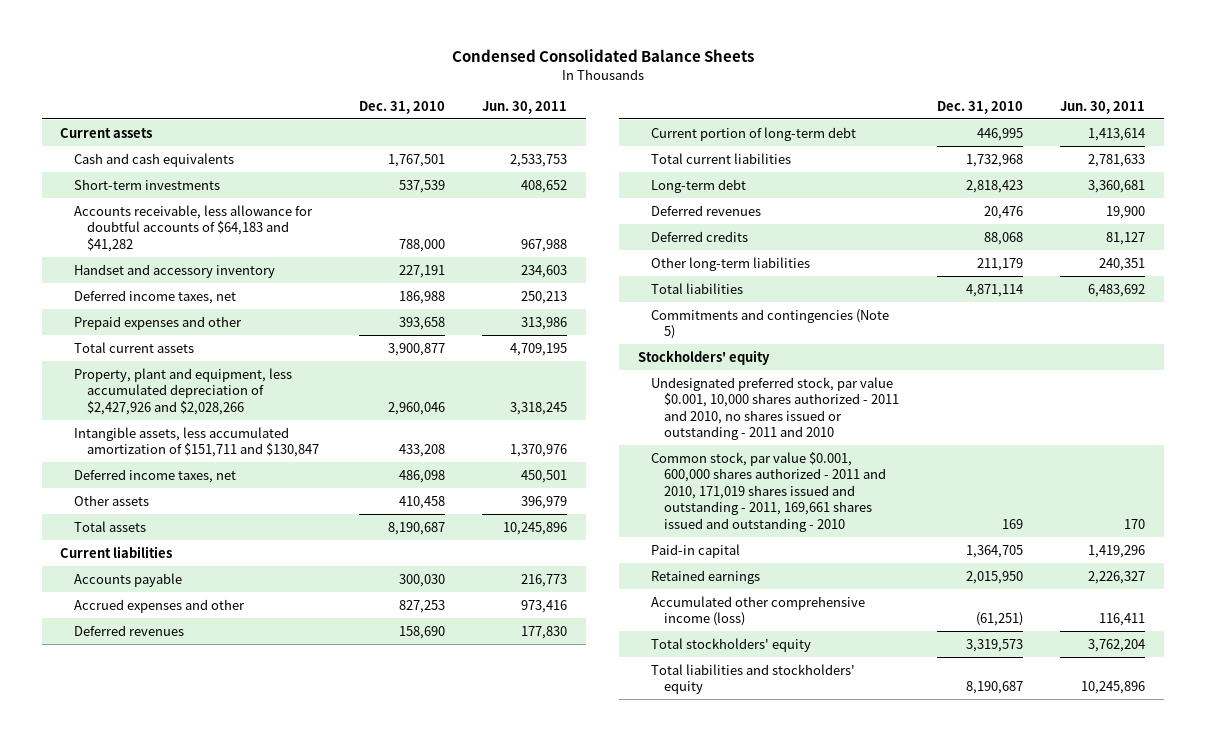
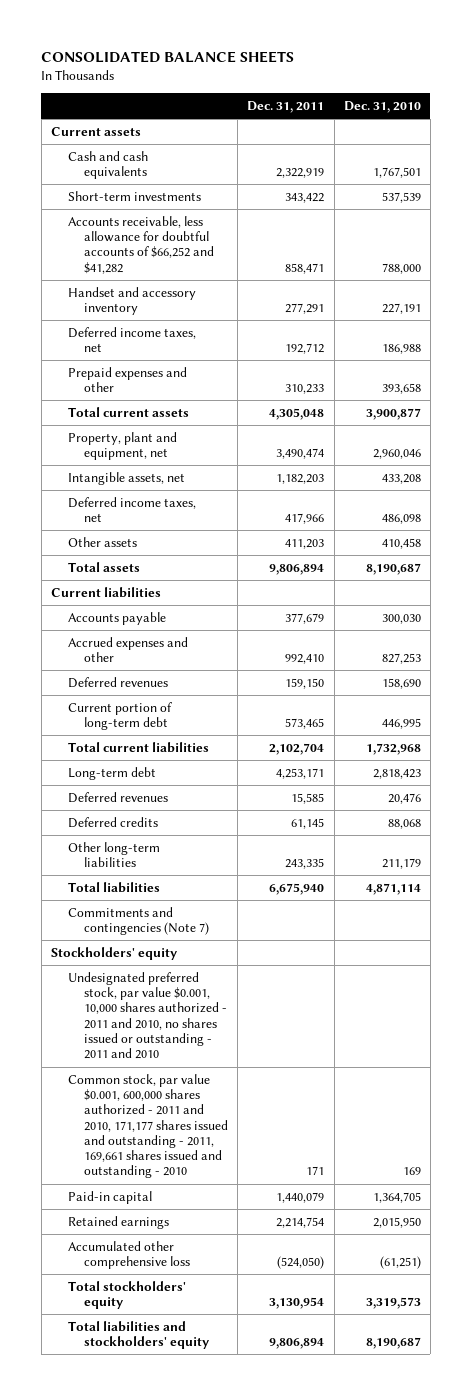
[451,49,754,63] Condensed Consolidated Balance Sheets -> [41,50,295,63] CONSOLIDATED BALANCE SHEETS
[482,100,568,114] Jun. 30, 2011 -> none
none -> [247,101,325,114] Dec. 31, 2011
[73,204,313,252] Accounts receivable, less allowance for doubtful accounts of $64,183 and $41,282 -> [67,215,215,274] Accounts receivable, less allowance for doubtful accounts of $66,252 and $41,282
[73,367,292,415] Property, plant and equipment, less accumulated depreciation of $2,427,926 and $2,028,266 -> [67,431,177,461] Property, plant and equipment, net
[73,426,319,458] Intangible assets, less accumulated amortization of $151,711 and $130,847 -> [67,471,185,485] Intangible assets, net
[651,308,890,340] Commitments and contingencies (Note 5) -> [67,906,210,936] Commitments and contingencies (Note 7)
[651,451,887,532] Common stock, par value $0.001, 600,000 shares authorized - 2011 and 2010, 171,019 shares issued and outstanding - 2011, 169,661 shares issued and outstanding - 2010 -> [67,1073,229,1179] Common stock, par value $0.001, 600,000 shares authorized - 2011 and 2010, 171,177 shares issued and outstanding - 2011, 169,661 shares issued and outstanding - 2010
[651,595,866,627] Accumulated other comprehensive income (loss) -> [67,1240,191,1270] Accumulated other comprehensive loss

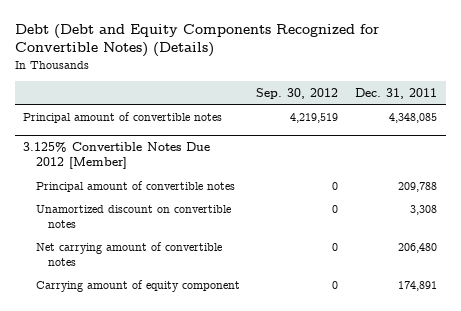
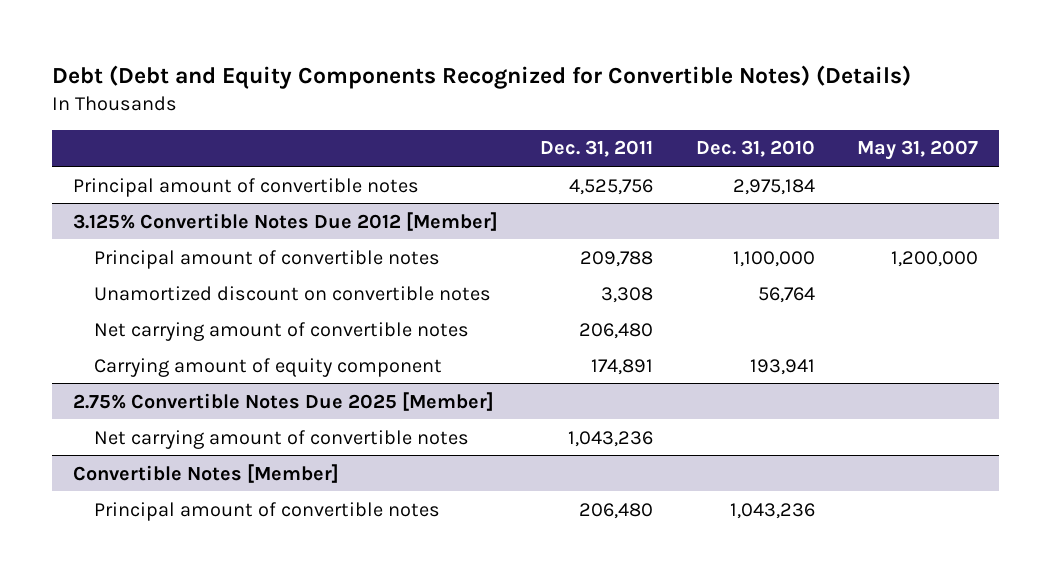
[256,87,339,99] Sep. 30, 2012 -> none
none -> [695,140,815,158] Dec. 31, 2010
none -> [856,140,978,161] May 31, 2007
[389,112,438,123] 4,348,085 -> [569,178,654,195] 4,525,756
none -> [72,391,494,411] 2.75% Convertible Notes Due 2025 [Member]
none -> [93,429,469,449] Net carrying amount of convertible notes
none -> [72,463,339,483] Convertible Notes [Member]
none -> [93,501,440,521] Principal amount of convertible notes

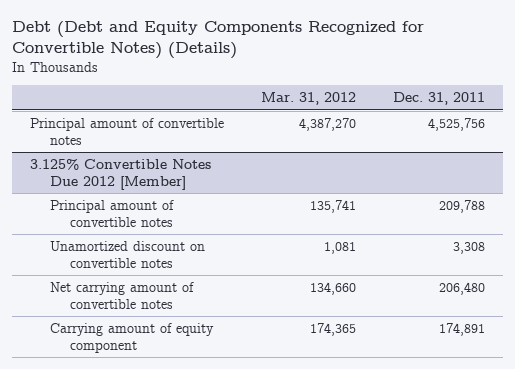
[695,140,815,158] Dec. 31, 2010 -> none
[856,140,978,161] May 31, 2007 -> none
none -> [260,92,356,106] Mar. 31, 2012
[72,391,494,411] 2.75% Convertible Notes Due 2025 [Member] -> none
[93,429,469,449] Net carrying amount of convertible notes -> none
[72,463,339,483] Convertible Notes [Member] -> none
[93,501,440,521] Principal amount of convertible notes -> none

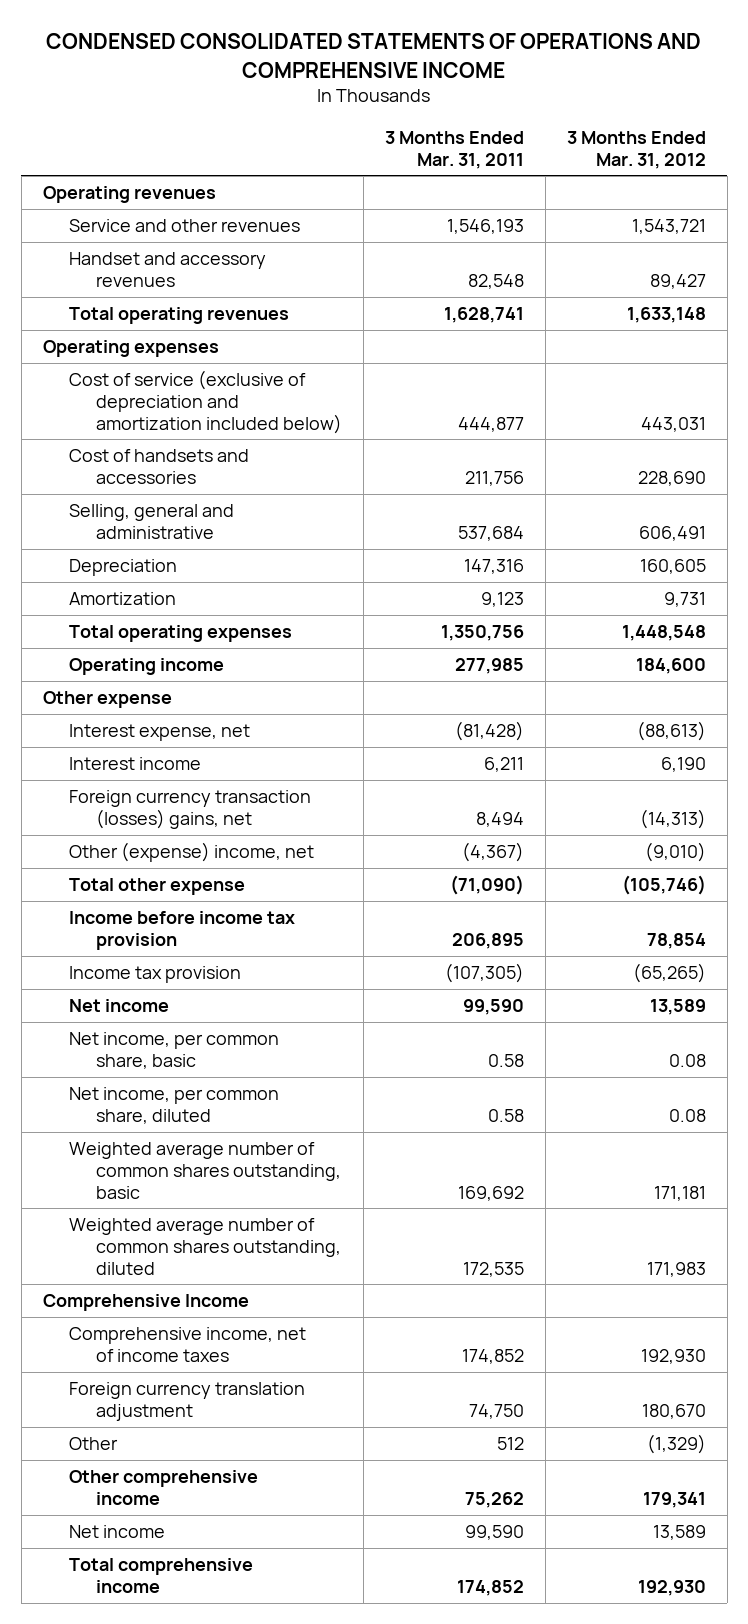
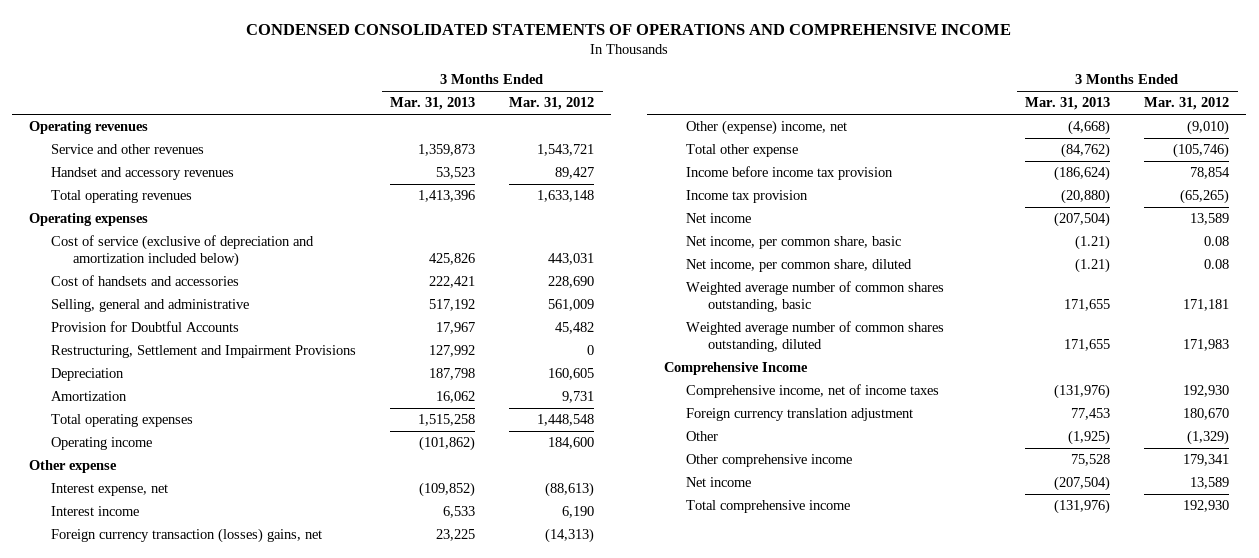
[384,130,524,169] 3 Months Ended Mar. 31, 2011 -> none
none -> [390,97,476,111] Mar. 31, 2013
[638,525,706,541] 606,491 -> [548,299,595,312] 561,009
none -> [51,321,240,333] Provision for Doubtful Accounts
none -> [51,345,357,359] Restructuring, Settlement and Impairment Provisions

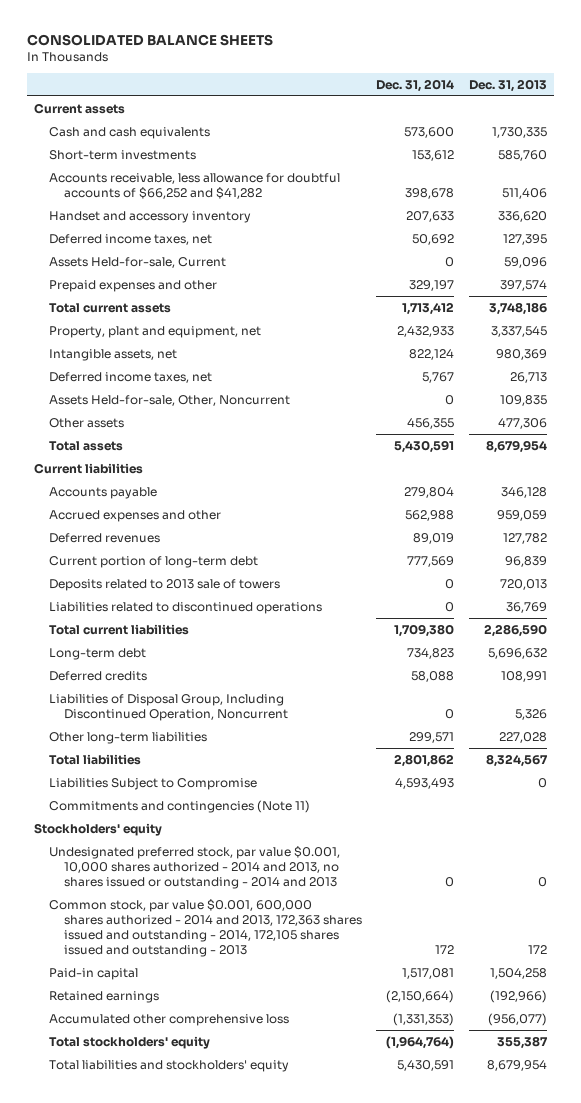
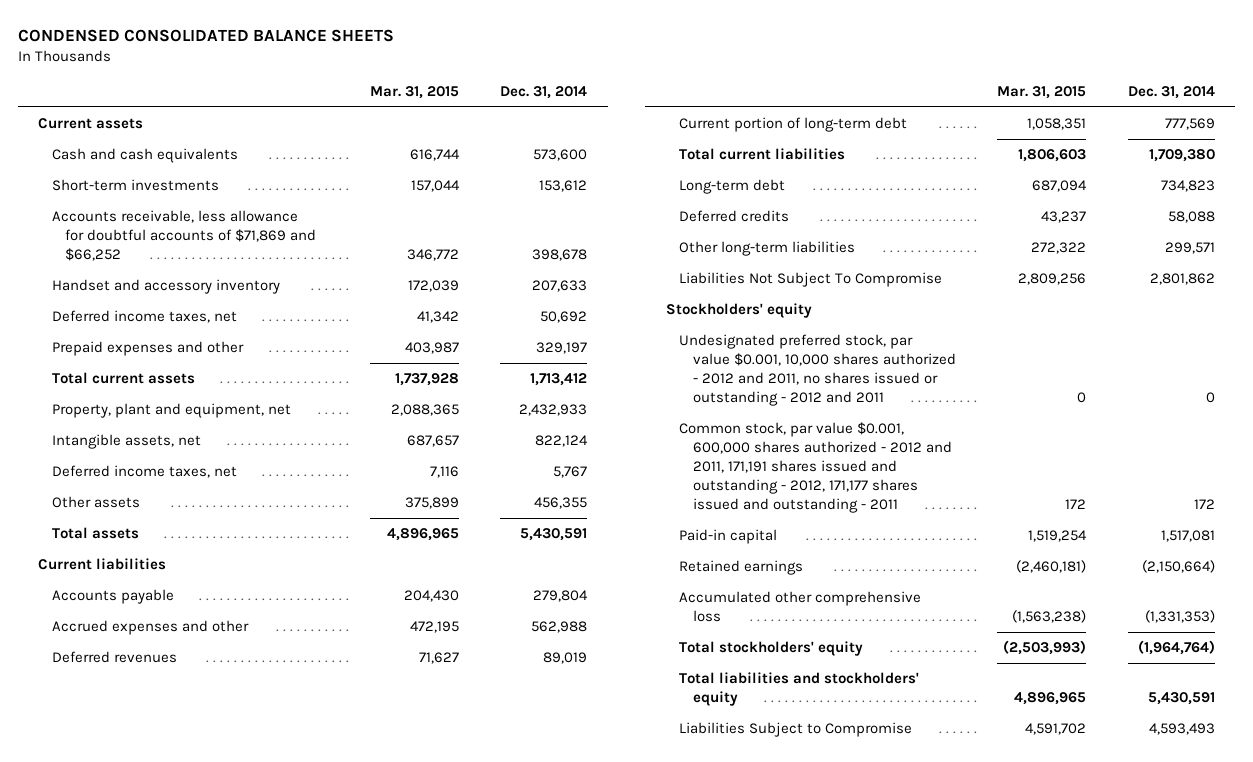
[26,34,273,47] CONSOLIDATED BALANCE SHEETS -> [17,28,394,42] CONDENSED CONSOLIDATED BALANCE SHEETS
[468,78,547,92] Dec. 31, 2013 -> none
none -> [369,85,459,99] Mar. 31, 2015
[48,172,340,199] Accounts receivable, less allowance for doubtful accounts of $66,252 and $41,282 -> [51,210,317,262] Accounts receivable, less allowance for doubtful accounts of $71,869 and $66,252
[48,256,226,268] Assets Held-for-sale, Current -> none
[48,394,290,406] Assets Held-for-sale, Other, Noncurrent -> none
[48,578,280,591] Deposits related to 2013 sale of towers -> none
[48,601,322,614] Liabilities related to discontinued operations -> none
[48,693,288,721] Liabilities of Disposal Group, Including Discontinued Operation, Noncurrent -> none
[48,799,310,813] Commitments and contingencies (Note 11) -> none
[48,753,141,765] Total liabilities -> [679,272,943,288] Liabilities Not Subject To Compromise
[48,845,340,889] Undesignated preferred stock, par value $0.001, 10,000 shares authorized - 2014 and 2013, no shares issued or outstanding - 2014 and 2013 -> [679,334,957,407] Undesignated preferred stock, par value $0.001, 10,000 shares authorized - 2012 and 2011, no shares issued or outstanding - 2012 and 2011
[48,898,362,957] Common stock, par value $0.001, 600,000 shares authorized - 2014 and 2013, 172,363 shares issued and outstanding - 2014, 172,105 shares issued and outstanding - 2013 -> [679,422,953,514] Common stock, par value $0.001, 600,000 shares authorized - 2012 and 2011, 171,191 shares issued and outstanding - 2012, 171,177 shares issued and outstanding - 2011
[48,777,257,790] Liabilities Subject to Compromise -> [679,722,913,738] Liabilities Subject to Compromise

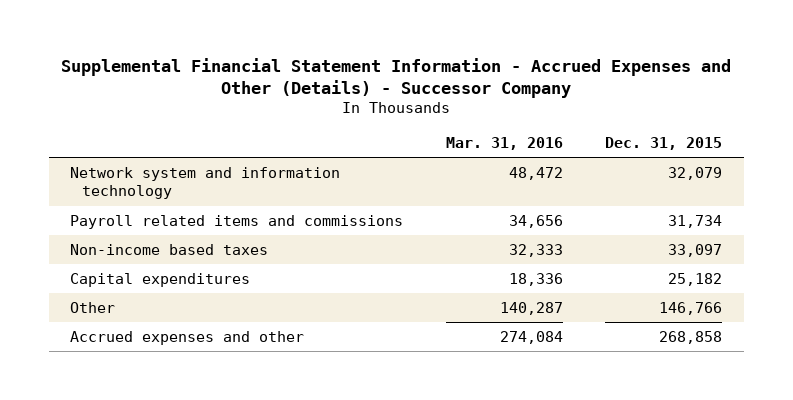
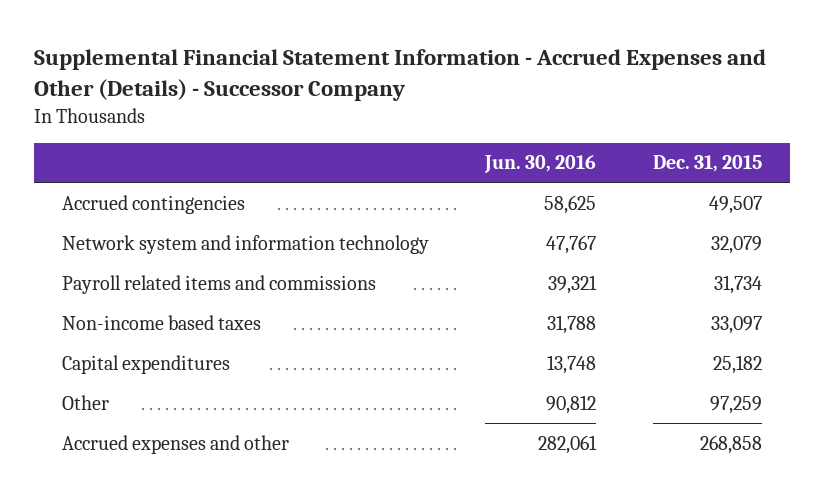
[445,136,563,150] Mar. 31, 2016 -> none
none -> [484,155,597,174] Jun. 30, 2016
none -> [62,194,246,214] Accrued contingencies
[659,301,723,315] 146,766 -> [709,395,762,414] 97,259

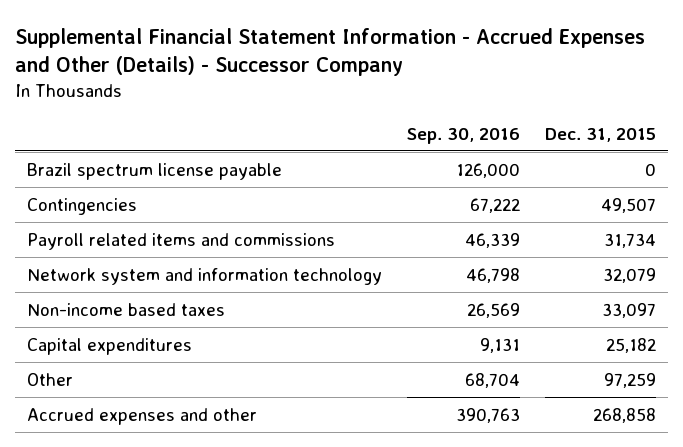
[484,155,597,174] Jun. 30, 2016 -> none
none -> [407,127,521,144] Sep. 30, 2016
none -> [27,162,283,180] Brazil spectrum license payable
[62,194,246,214] Accrued contingencies -> [27,197,138,215] Contingencies
[62,234,430,254] Network system and information technology -> [27,267,383,285] Network system and information technology

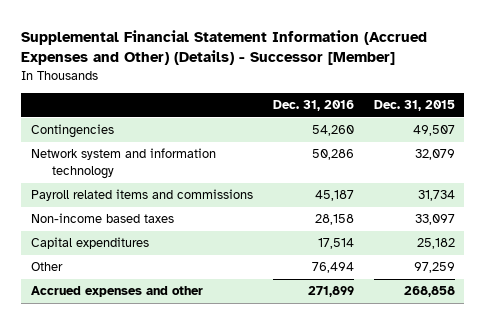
[14,27,645,77] Supplemental Financial Statement Information - Accrued Expenses and Other (Details) - Successor Company -> [21,29,428,66] Supplemental Financial Statement Information (Accrued Expenses and Other) (Details) - Successor [Member]
[407,127,521,144] Sep. 30, 2016 -> none
none -> [272,100,354,112] Dec. 31, 2016
[27,162,283,180] Brazil spectrum license payable -> none
[27,232,336,250] Payroll related items and commissions -> [31,189,254,202] Payroll related items and commissions

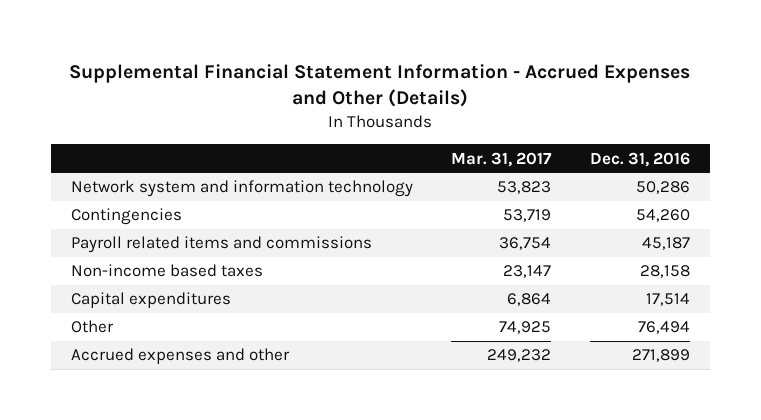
[21,29,428,66] Supplemental Financial Statement Information (Accrued Expenses and Other) (Details) - Successor [Member] -> [69,63,691,108] Supplemental Financial Statement Information - Accrued Expenses and Other (Details)
[373,100,455,112] Dec. 31, 2015 -> none
none -> [451,151,553,167] Mar. 31, 2017
[31,124,115,139] Contingencies -> [70,208,182,226] Contingencies

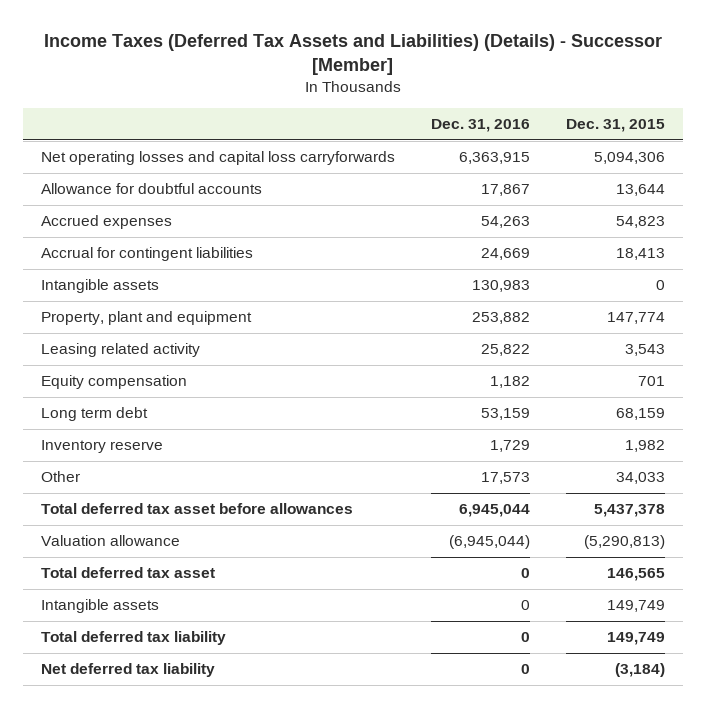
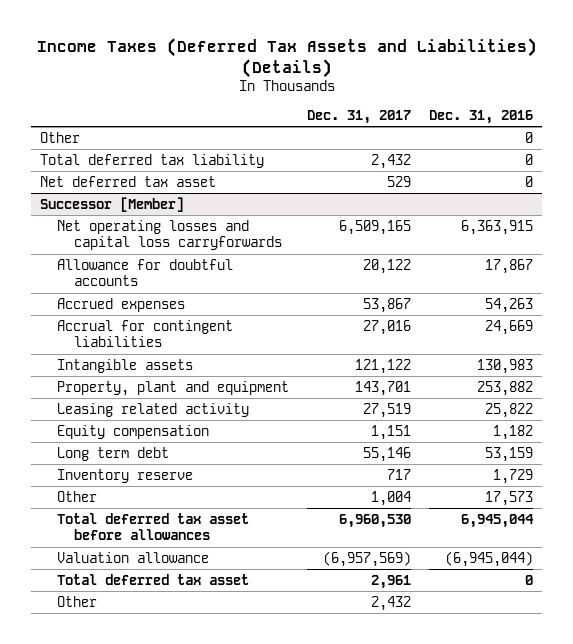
[43,34,662,76] Income Taxes (Deferred Tax Assets and Liabilities) (Details) - Successor [Member] -> [36,37,537,78] Income Taxes (Deferred Tax Assets and Liabilities) (Details)
[566,119,666,133] Dec. 31, 2015 -> none
none -> [307,109,412,124] Dec. 31, 2017
none -> [40,131,81,143] Other
[40,631,226,646] Total deferred tax liability -> [40,153,265,168] Total deferred tax liability
none -> [40,175,217,187] Net deferred tax asset
none -> [40,196,185,212] Successor [Member]
[40,599,159,614] Intangible assets -> none
[40,663,215,678] Net deferred tax liability -> none
none -> [57,595,98,607] Other

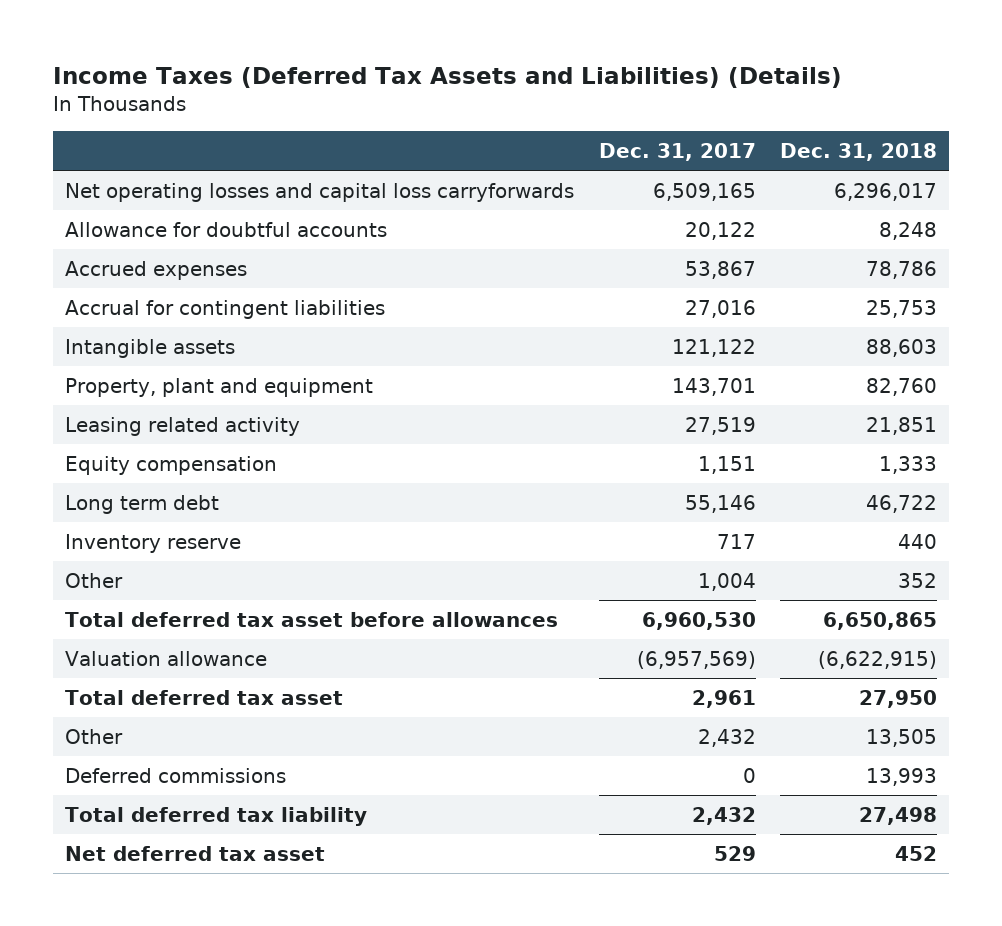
[429,109,534,124] Dec. 31, 2016 -> none
none -> [779,142,937,161] Dec. 31, 2018
[40,131,81,143] Other -> none
[40,196,185,212] Successor [Member] -> none
none -> [65,767,287,783] Deferred commissions
[40,153,265,168] Total deferred tax liability -> [65,806,368,826] Total deferred tax liability
[40,175,217,187] Net deferred tax asset -> [65,845,326,861] Net deferred tax asset

